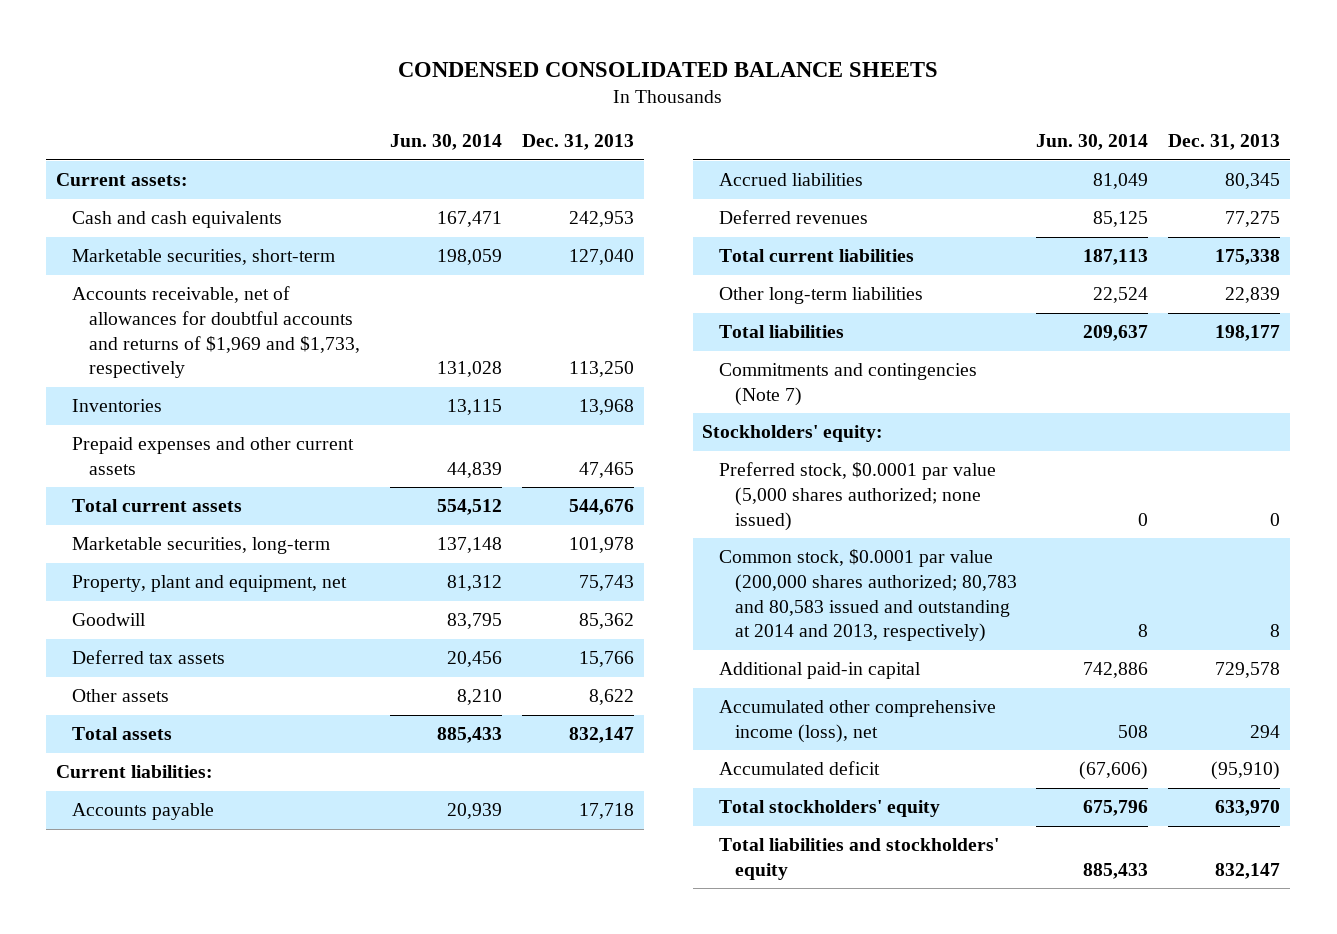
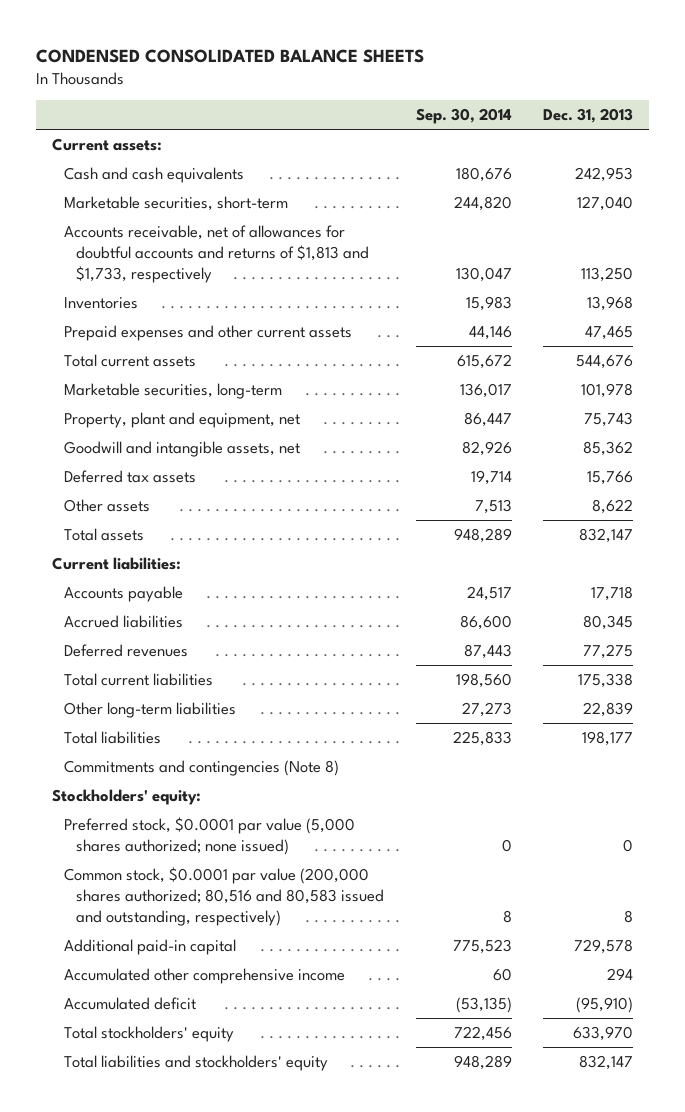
[390,134,503,151] Jun. 30, 2014 -> none
none -> [415,107,512,124] Sep. 30, 2014
[72,286,360,379] Accounts receivable, net of allowances for doubtful accounts and returns of $1,969 and $1,733, respectively -> [64,224,369,283] Accounts receivable, net of allowances for doubtful accounts and returns of $1,813 and $1,733, respectively
[72,613,147,627] Goodwill -> [64,440,301,457] Goodwill and intangible assets, net
[718,363,977,406] Commitments and contingencies (Note 7) -> [64,759,340,776] Commitments and contingencies (Note 8)
[718,549,1017,643] Common stock, $0.0001 par value (200,000 shares authorized; 80,783 and 80,583 issued and outstanding at 2014 and 2013, respectively) -> [64,866,384,926] Common stock, $0.0001 par value (200,000 shares authorized; 80,516 and 80,583 issued and outstanding, respectively)
[718,700,996,743] Accumulated other comprehensive income (loss), net -> [64,967,346,984] Accumulated other comprehensive income

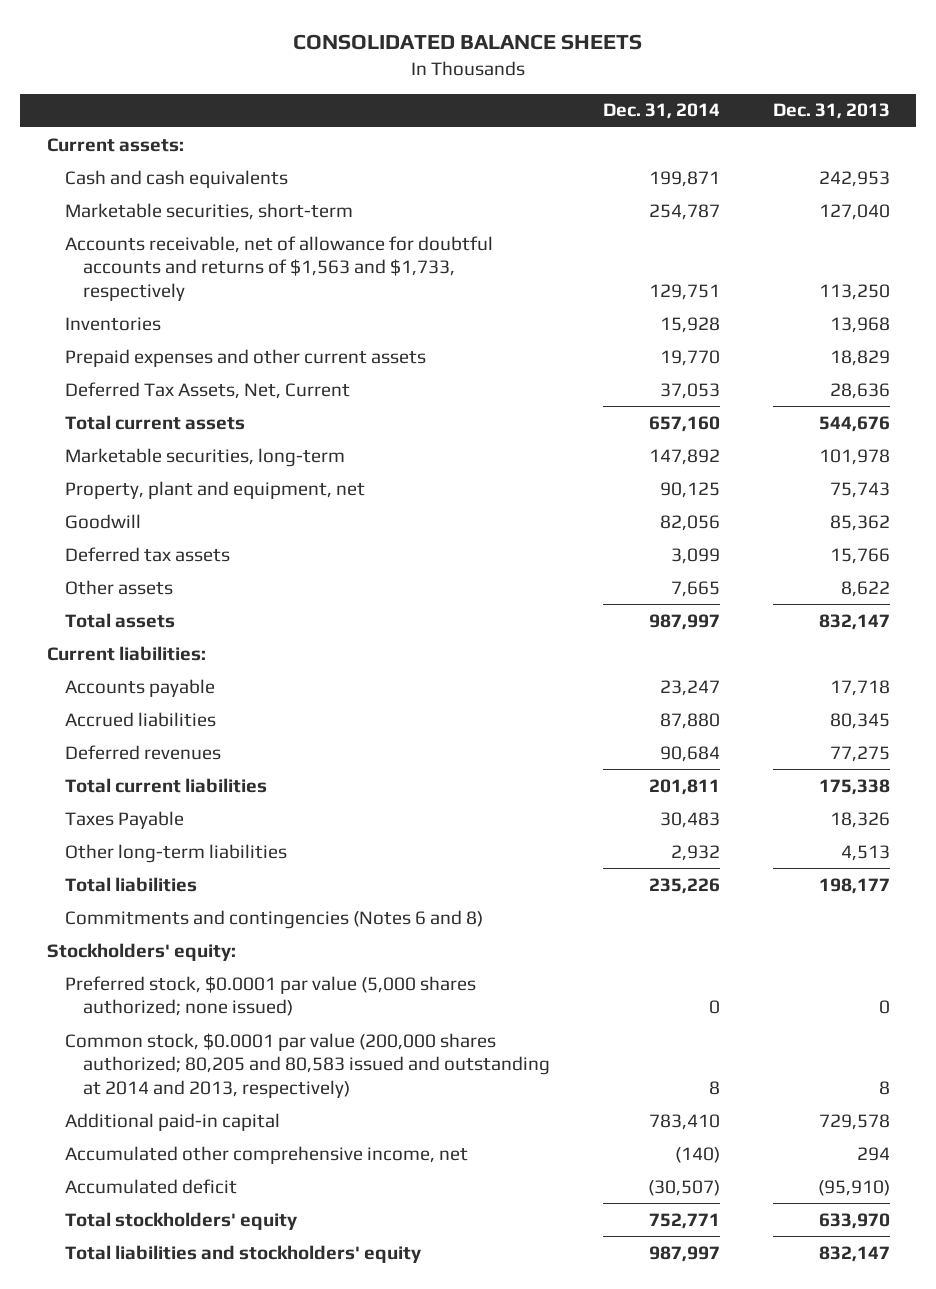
[36,48,425,63] CONDENSED CONSOLIDATED BALANCE SHEETS -> [293,34,643,51] CONSOLIDATED BALANCE SHEETS
[415,107,512,124] Sep. 30, 2014 -> none
none -> [602,103,720,120] Dec. 31, 2014
[64,224,369,283] Accounts receivable, net of allowances for doubtful accounts and returns of $1,813 and $1,733, respectively -> [64,235,493,301] Accounts receivable, net of allowance for doubtful accounts and returns of $1,563 and $1,733, respectively
[585,325,634,340] 47,465 -> [829,349,890,366] 18,829
none -> [64,381,350,399] Deferred Tax Assets, Net, Current
[64,440,301,457] Goodwill and intangible assets, net -> [64,513,141,529] Goodwill
none -> [64,810,184,829] Taxes Payable
[583,701,634,717] 22,839 -> [840,844,890,861] 4,513
[64,759,340,776] Commitments and contingencies (Note 8) -> [64,909,483,929] Commitments and contingencies (Notes 6 and 8)
[64,866,384,926] Common stock, $0.0001 par value (200,000 shares authorized; 80,516 and 80,583 issued and outstanding, respectively) -> [64,1032,551,1098] Common stock, $0.0001 par value (200,000 shares authorized; 80,205 and 80,583 issued and outstanding at 2014 and 2013, respectively)
[64,967,346,984] Accumulated other comprehensive income -> [64,1145,468,1164] Accumulated other comprehensive income, net

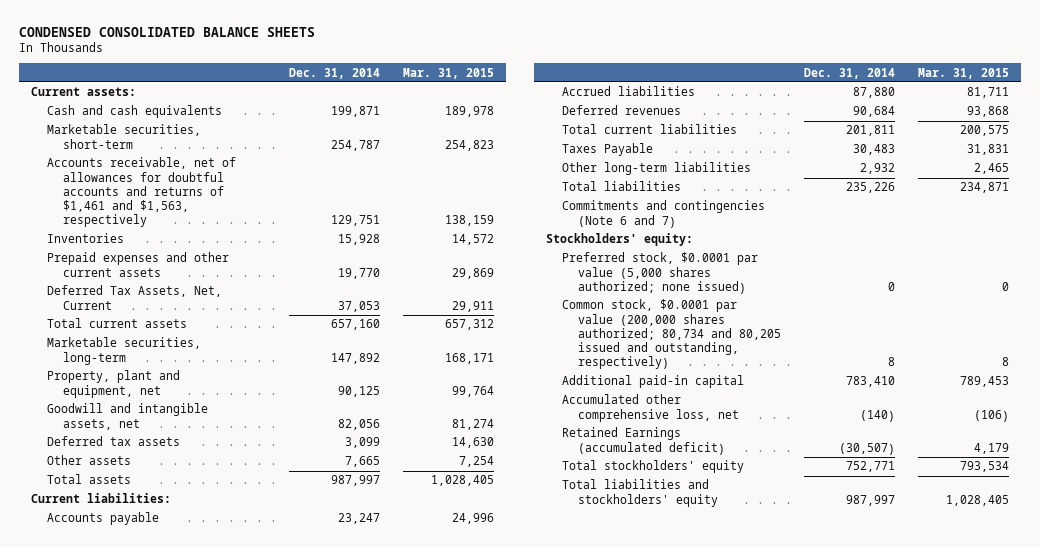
[293,34,643,51] CONSOLIDATED BALANCE SHEETS -> [19,26,316,37] CONDENSED CONSOLIDATED BALANCE SHEETS
[772,103,890,120] Dec. 31, 2013 -> none
none -> [403,67,495,79] Mar. 31, 2015
[64,235,493,301] Accounts receivable, net of allowance for doubtful accounts and returns of $1,563 and $1,733, respectively -> [46,157,236,228] Accounts receivable, net of allowances for doubtful accounts and returns of $1,461 and $1,563, respectively
[64,513,141,529] Goodwill -> [46,403,208,430] Goodwill and intangible assets, net
[64,909,483,929] Commitments and contingencies (Notes 6 and 8) -> [561,200,765,228] Commitments and contingencies (Note 6 and 7)
[64,1032,551,1098] Common stock, $0.0001 par value (200,000 shares authorized; 80,205 and 80,583 issued and outstanding at 2014 and 2013, respectively) -> [561,299,781,370] Common stock, $0.0001 par value (200,000 shares authorized; 80,734 and 80,205 issued and outstanding, respectively)
[64,1145,468,1164] Accumulated other comprehensive income, net -> [561,394,739,422] Accumulated other comprehensive loss, net
[64,1178,237,1194] Accumulated deficit -> [561,427,725,455] Retained Earnings (accumulated deficit)

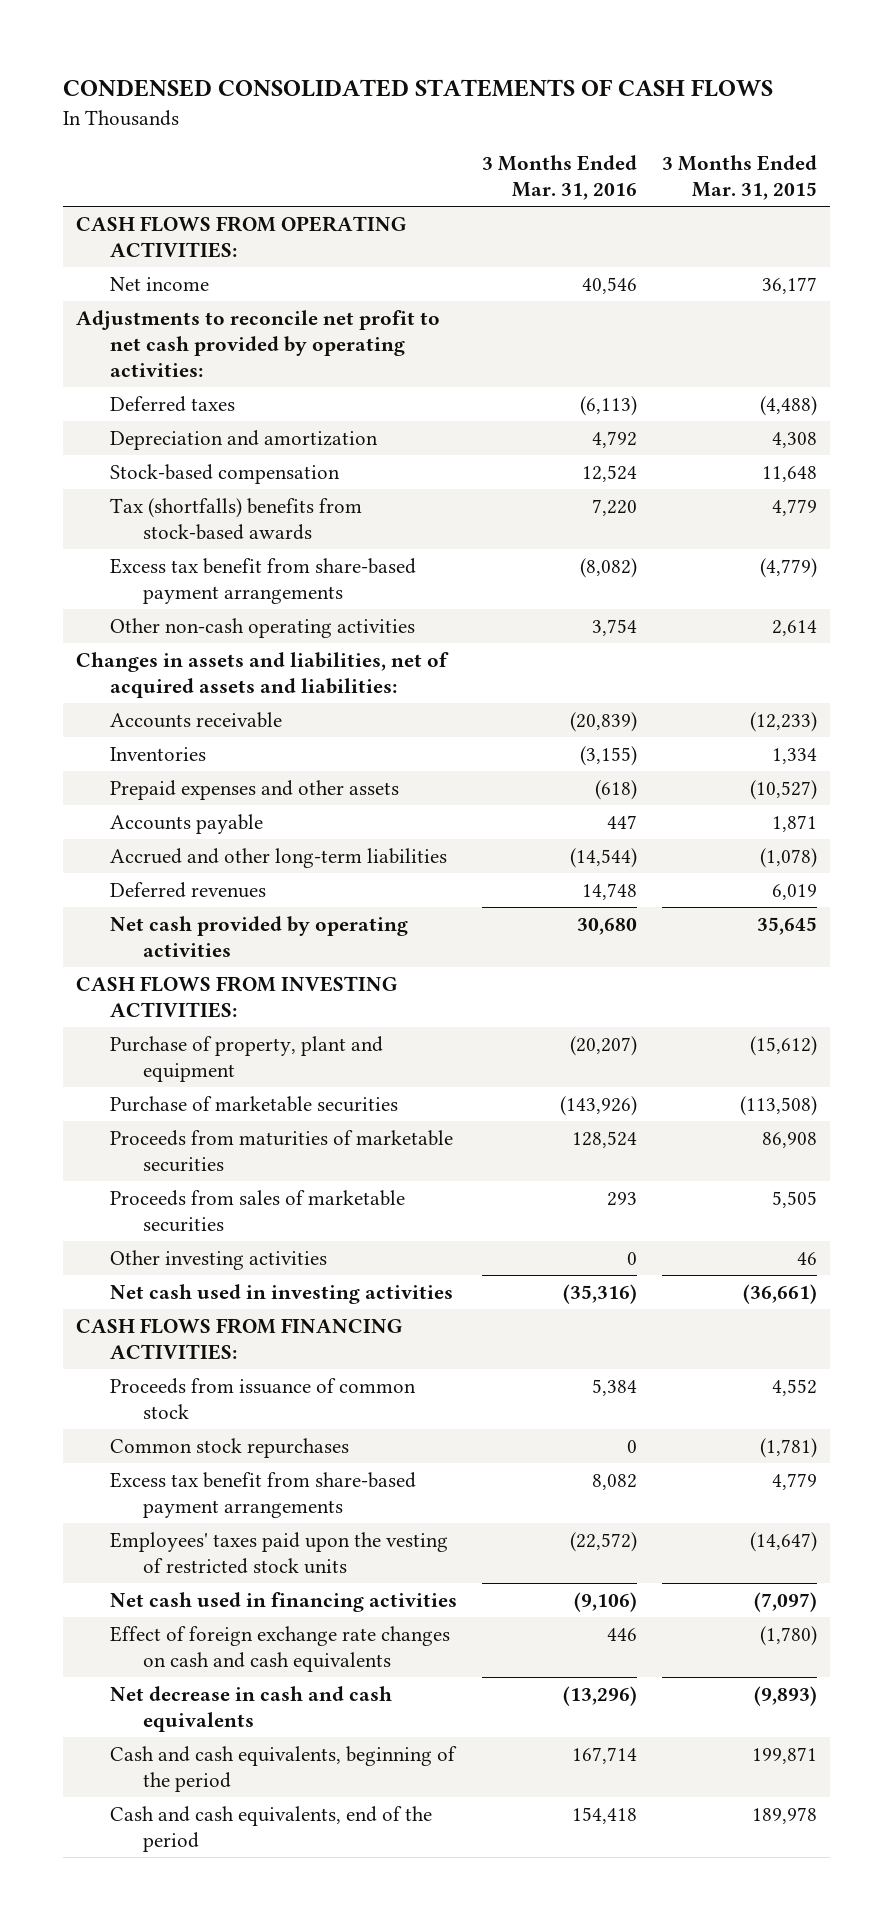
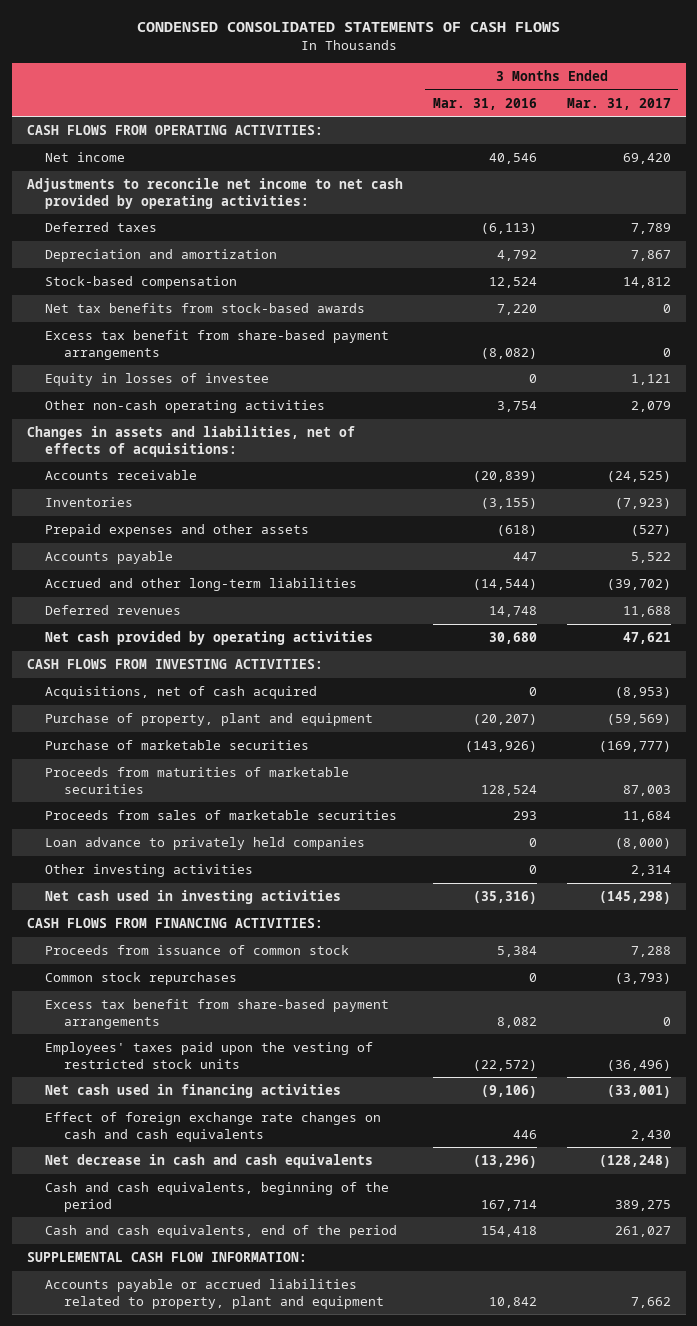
[662,155,818,201] 3 Months Ended Mar. 31, 2015 -> none
none -> [566,97,671,110] Mar. 31, 2017
[76,309,441,377] Adjustments to reconcile net profit to net cash provided by operating activities: -> [26,178,403,209] Adjustments to reconcile net income to net cash provided by operating activities:
[109,497,362,540] Tax (shortfalls) benefits from stock-based awards -> [45,303,366,314] Net tax benefits from stock-based awards
none -> [45,373,270,387] Equity in losses of investee
[76,651,450,698] Changes in assets and liabilities, net of acquired assets and liabilities: -> [26,426,355,457] Changes in assets and liabilities, net of effects of acquisitions:
none -> [45,686,318,700] Acquisitions, net of cash acquired
none -> [45,837,366,851] Loan advance to privately held companies
none -> [26,1252,307,1263] SUPPLEMENTAL CASH FLOW INFORMATION:
none -> [45,1279,384,1309] Accounts payable or accrued liabilities related to property, plant and equipment

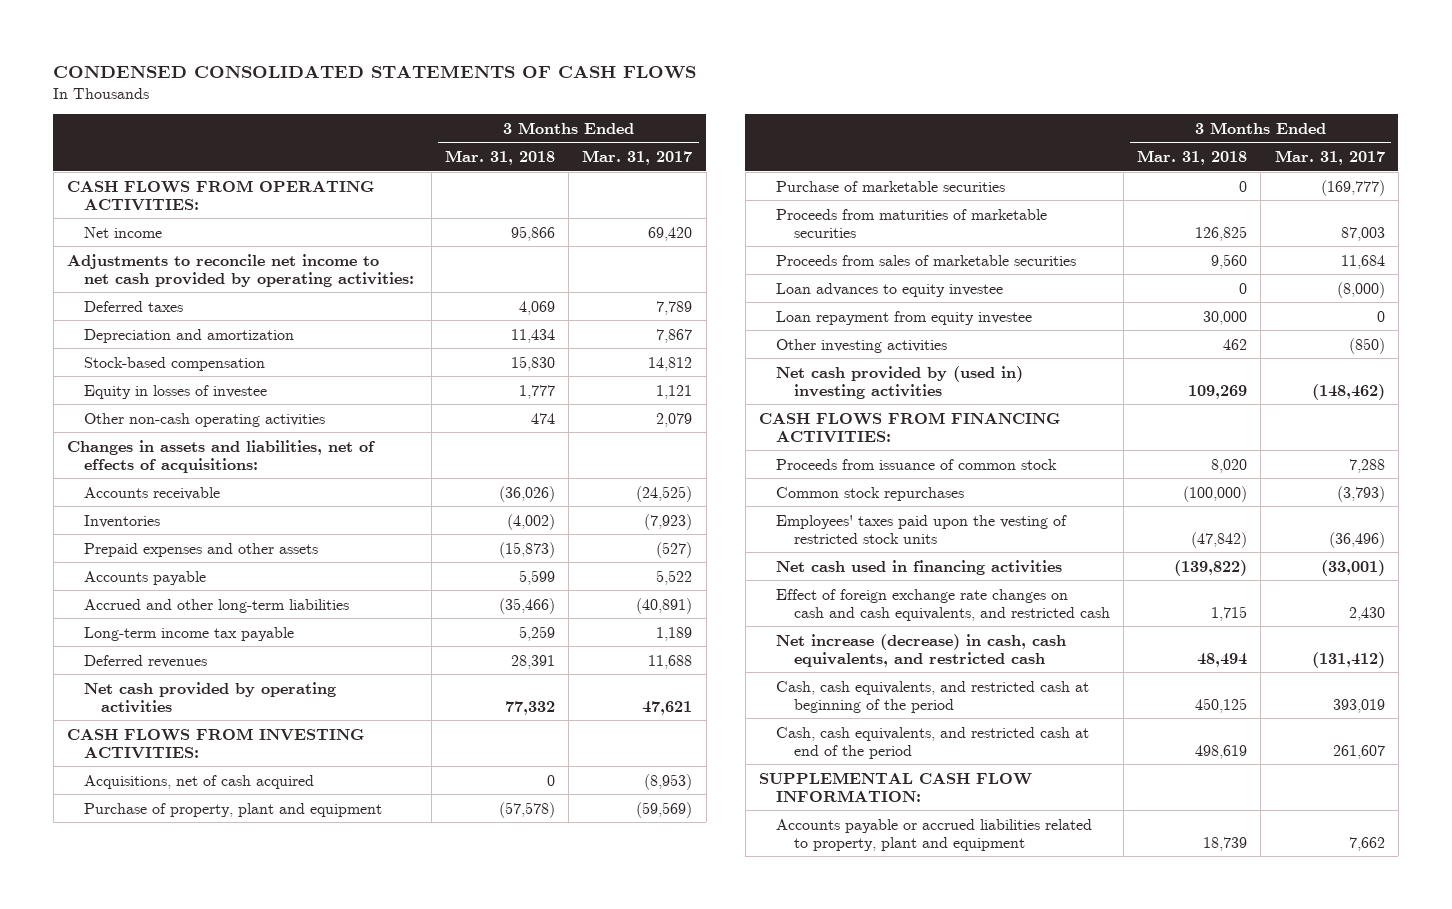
[432,97,537,110] Mar. 31, 2016 -> none
none -> [444,150,555,166] Mar. 31, 2018
[45,303,366,314] Net tax benefits from stock-based awards -> none
[45,330,390,360] Excess tax benefit from share-based payment arrangements -> none
[606,579,671,591] (39,702) -> [636,597,693,614] (40,891)
none -> [84,626,295,641] Long-term income tax payable
[45,837,366,851] Loan advance to privately held companies -> [776,282,1004,297] Loan advances to equity investee
none -> [776,310,1033,325] Loan repayment from equity investee
[630,865,671,877] 2,314 -> [1348,337,1385,354] (850)
[45,890,342,905] Net cash used in investing activities -> [776,365,1024,399] Net cash provided by (used in) investing activities
[598,891,671,905] (145,298) -> [1311,383,1385,400] (148,462)
[45,999,390,1029] Excess tax benefit from share-based payment arrangements -> none
[45,1112,382,1142] Effect of foreign exchange rate changes on cash and cash equivalents -> [776,588,1110,621] Effect of foreign exchange rate changes on cash and cash equivalents, and restricted cash
[45,1154,374,1169] Net decrease in cash and cash equivalents -> [776,633,1067,667] Net increase (decrease) in cash, cash equivalents, and restricted cash
[598,1155,671,1169] (128,248) -> [1311,651,1385,668] (131,412)
[45,1182,390,1212] Cash and cash equivalents, beginning of the period -> [776,680,1090,713] Cash, cash equivalents, and restricted cash at beginning of the period
[614,1199,671,1211] 389,275 -> [1332,698,1385,713] 393,019
[45,1225,398,1239] Cash and cash equivalents, end of the period -> [776,726,1090,759] Cash, cash equivalents, and restricted cash at end of the period
[614,1226,671,1238] 261,027 -> [1332,744,1385,759] 261,607

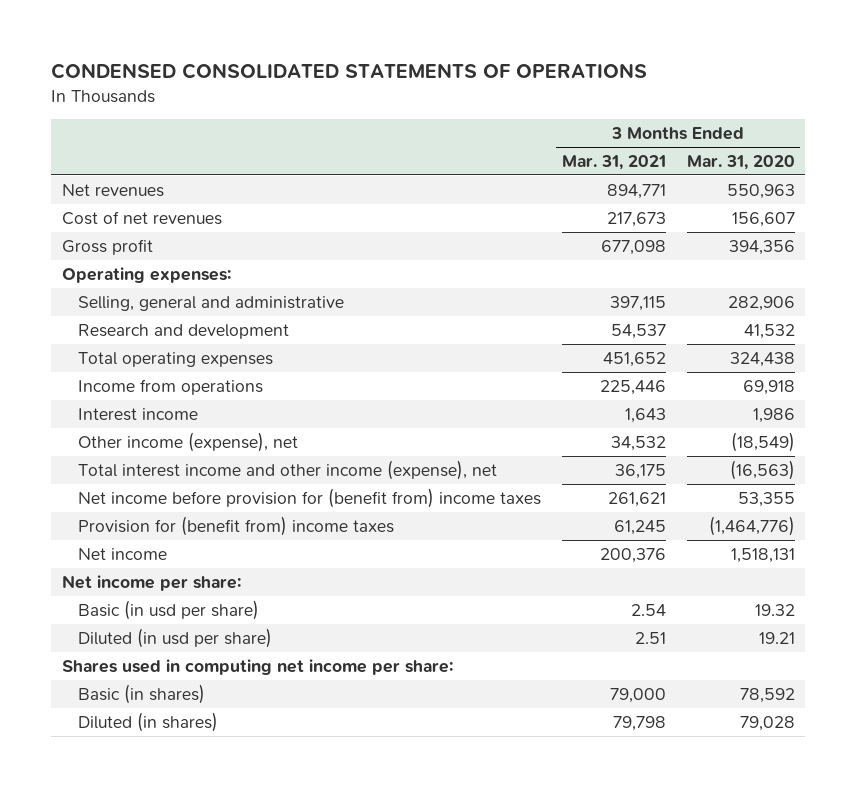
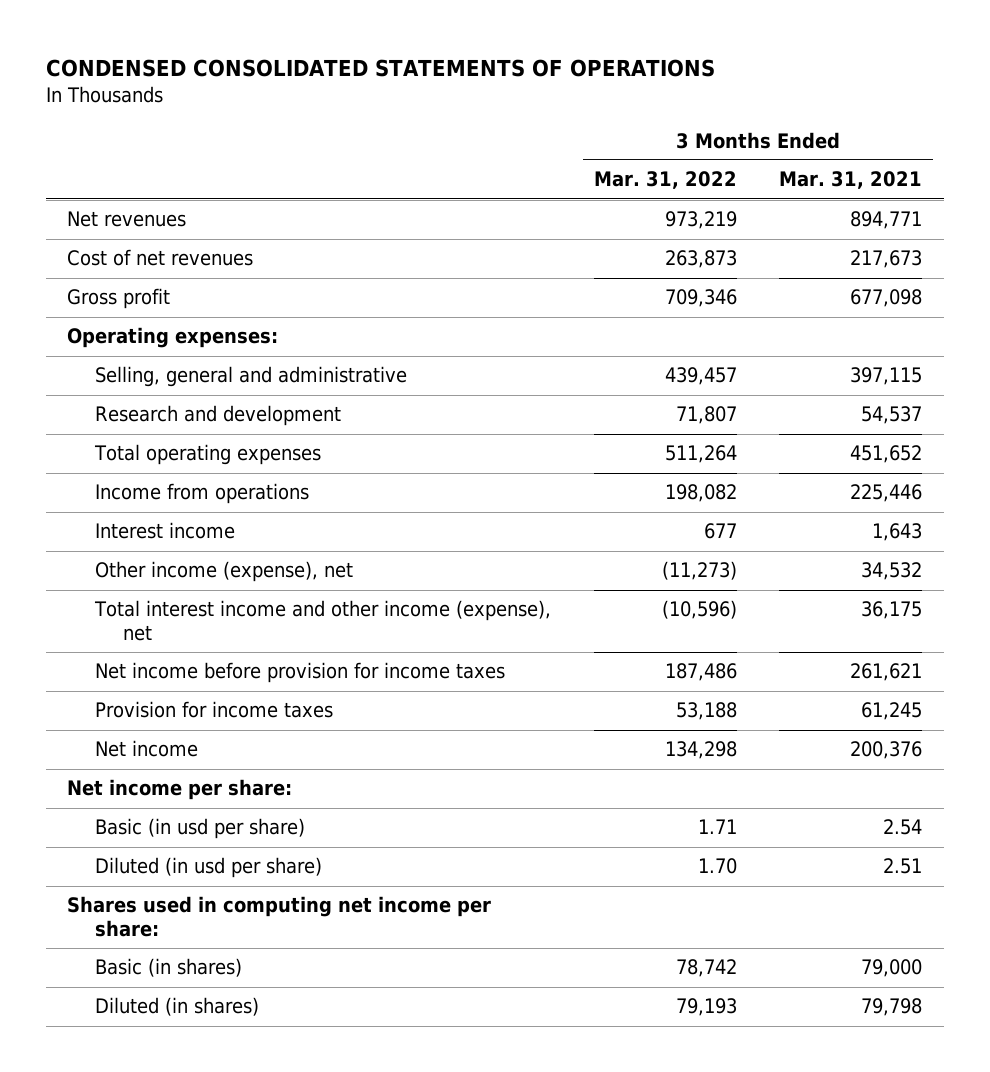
[686,154,795,170] Mar. 31, 2020 -> none
none -> [593,171,737,190] Mar. 31, 2022
[77,487,541,508] Net income before provision for (benefit from) income taxes -> [95,662,506,684] Net income before provision for income taxes
[77,515,394,536] Provision for (benefit from) income taxes -> [95,701,334,719] Provision for income taxes

